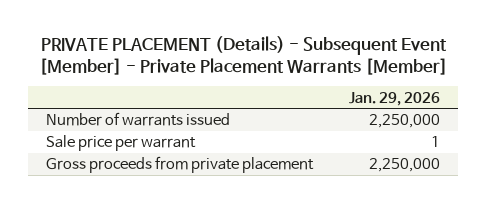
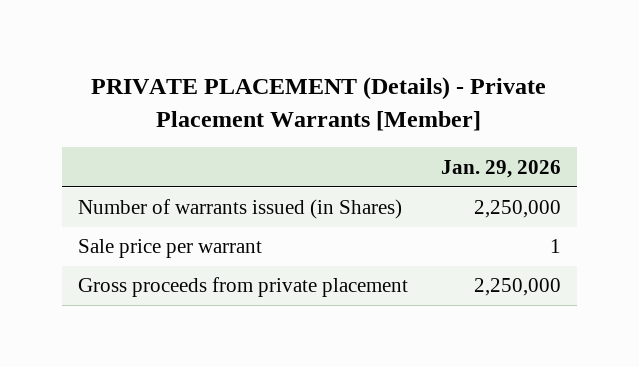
[39,36,449,76] PRIVATE PLACEMENT (Details) - Subsequent Event [Member] - Private Placement Warrants [Member] -> [91,77,547,131] PRIVATE PLACEMENT (Details) - Private Placement Warrants [Member]
[46,112,231,127] Number of warrants issued -> [78,199,403,220] Number of warrants issued (in Shares)

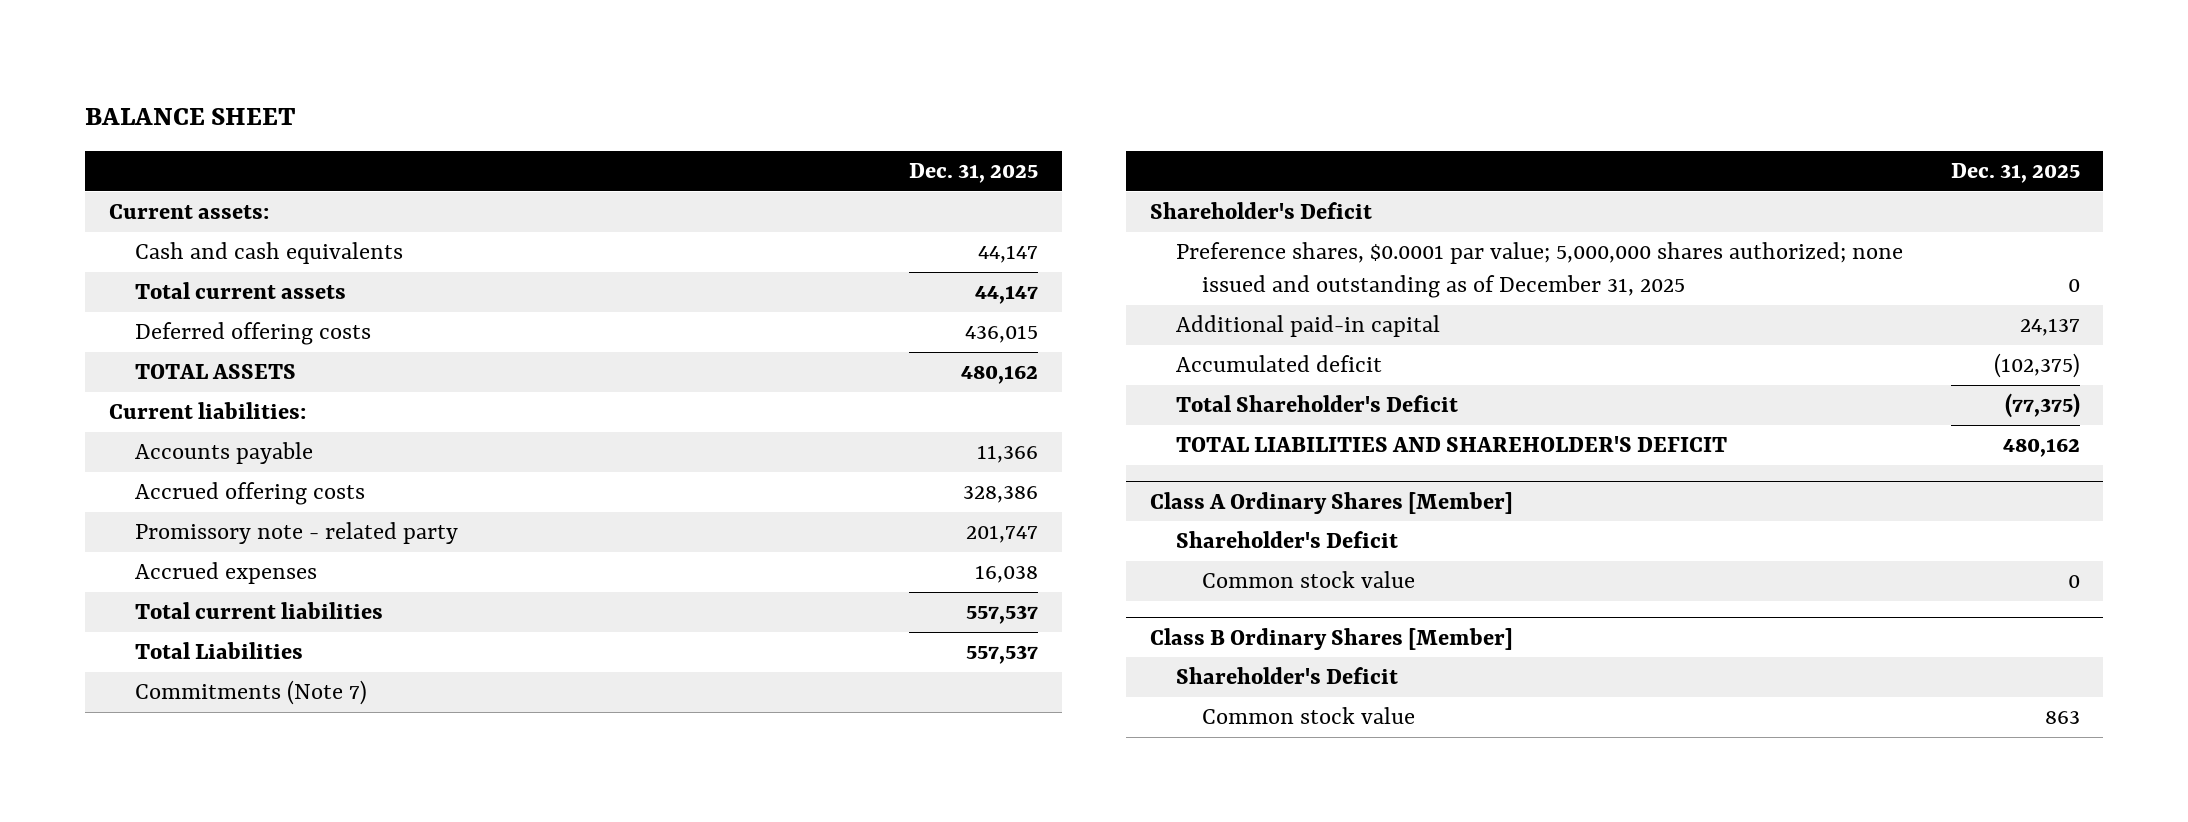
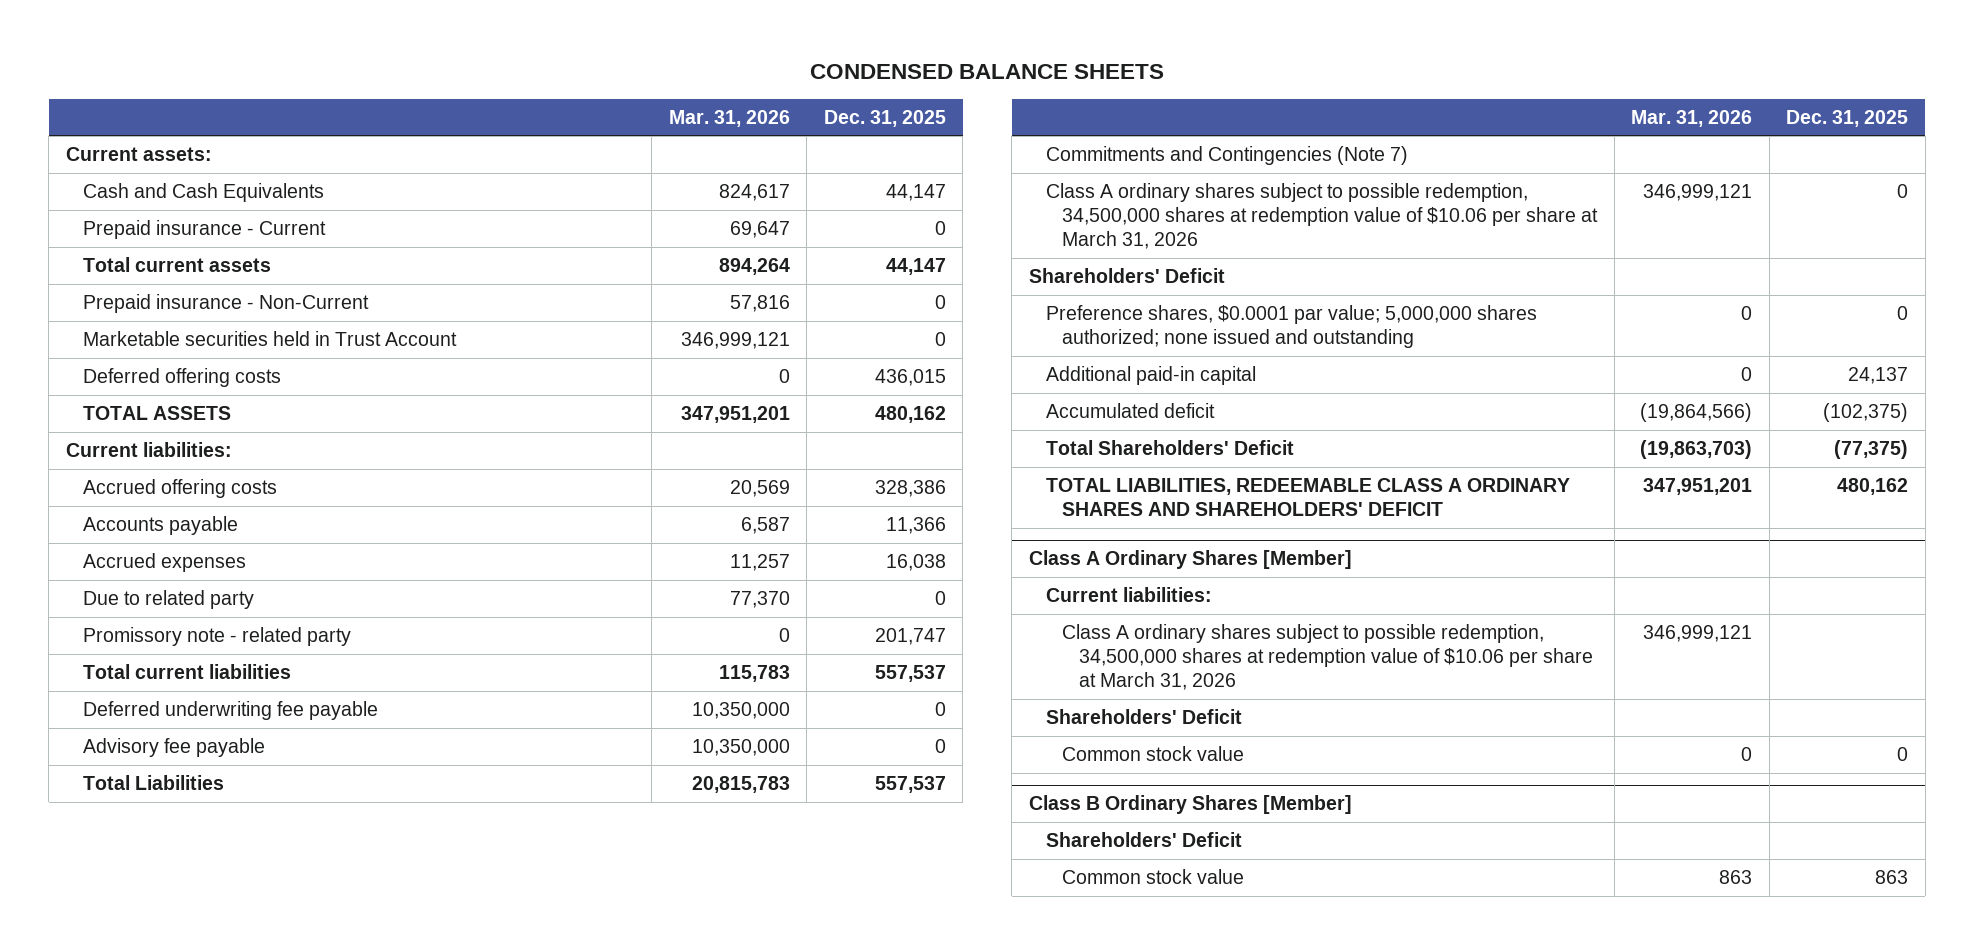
[85,108,297,126] BALANCE SHEET -> [810,64,1165,80] CONDENSED BALANCE SHEETS
none -> [668,109,790,127] Mar. 31, 2026
[135,242,404,265] Cash and cash equivalents -> [82,183,324,203] Cash and Cash Equivalents
none -> [82,220,326,240] Prepaid insurance - Current
none -> [82,294,369,314] Prepaid insurance - Non-Current
none -> [82,331,457,347] Marketable securities held in Trust Account
[135,442,314,465] Accounts payable -> [82,516,238,536] Accounts payable
none -> [82,590,254,610] Due to related party
[135,522,459,545] Promissory note - related party -> [82,627,351,647] Promissory note - related party
none -> [82,701,378,721] Deferred underwriting fee payable
none -> [82,738,265,758] Advisory fee payable
[135,680,368,706] Commitments (Note 7) -> [1045,146,1408,166] Commitments and Contingencies (Note 7)
none -> [1045,183,1599,250] Class A ordinary shares subject to possible redemption, 34,500,000 shares at redemption value of $10.06 per share at March 31, 2026
[1150,202,1373,220] Shareholder's Deficit -> [1028,268,1225,284] Shareholders' Deficit
[1176,242,1904,299] Preference shares, $0.0001 par value; 5,000,000 shares authorized; none issued and outstanding as of December 31, 2025 -> [1045,305,1537,349] Preference shares, $0.0001 par value; 5,000,000 shares authorized; none issued and outstanding
[1176,395,1459,413] Total Shareholder's Deficit -> [1045,440,1294,456] Total Shareholders' Deficit
[1176,436,1728,453] TOTAL LIABILITIES AND SHAREHOLDER'S DEFICIT -> [1045,478,1570,517] TOTAL LIABILITIES, REDEEMABLE CLASS A ORDINARY SHARES AND SHAREHOLDERS' DEFICIT
none -> [1045,587,1212,603] Current liabilities:
none -> [1062,624,1594,691] Class A ordinary shares subject to possible redemption, 34,500,000 shares at redemption value of $10.06 per share at March 31, 2026
[1176,531,1399,549] Shareholder's Deficit -> [1045,709,1242,725] Shareholders' Deficit
[1176,667,1399,685] Shareholder's Deficit -> [1045,832,1242,848] Shareholders' Deficit

